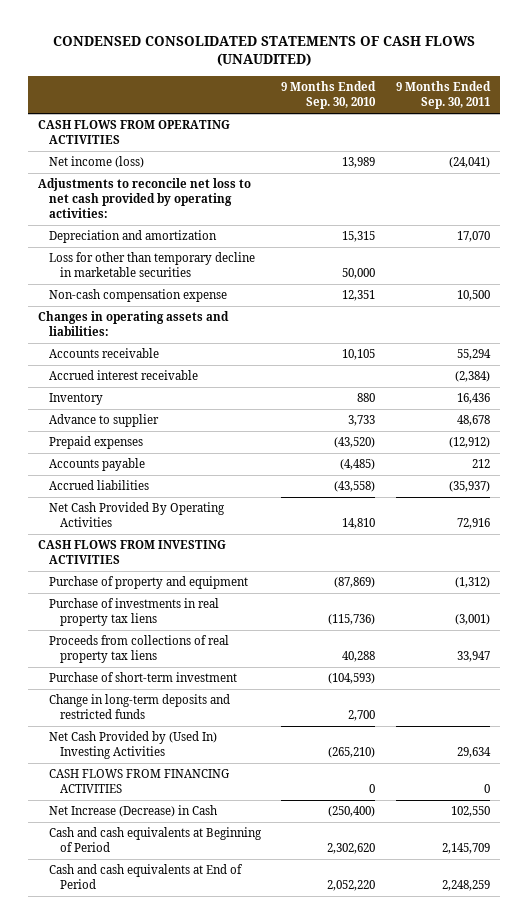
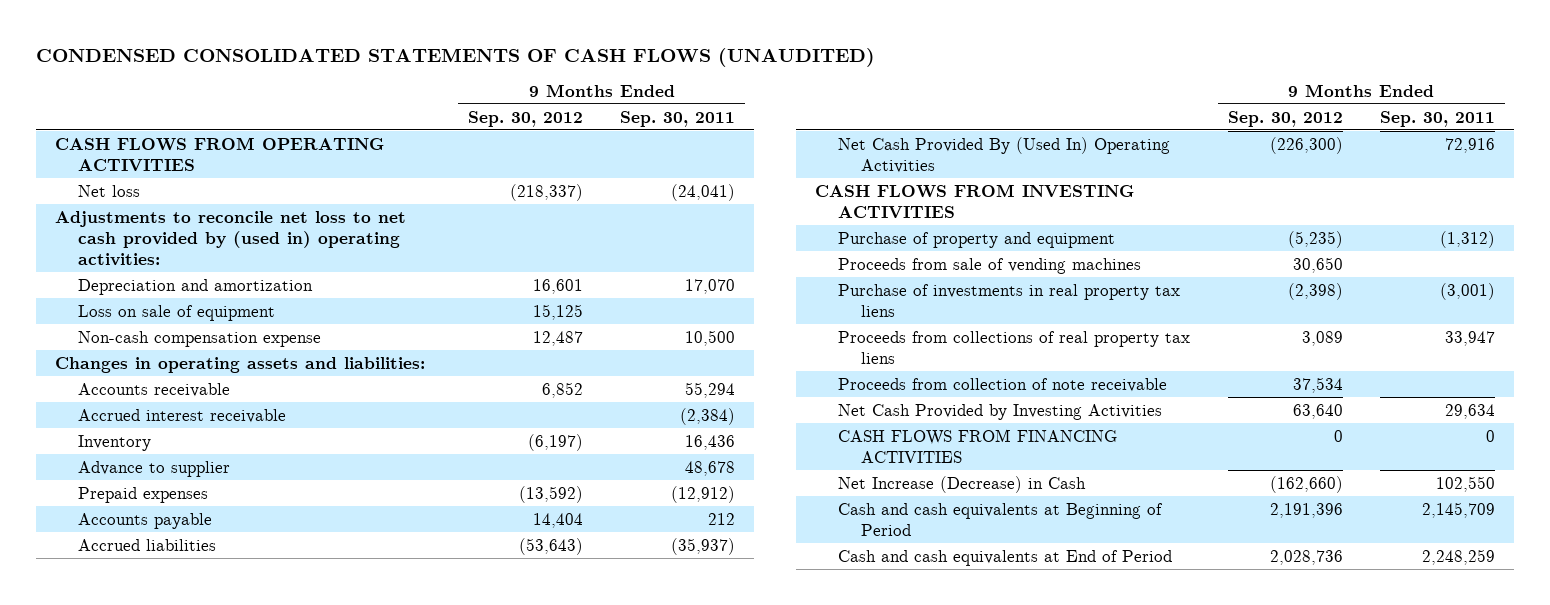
[281,81,377,110] 9 Months Ended Sep. 30, 2010 -> none
none -> [467,110,583,127] Sep. 30, 2012
[49,156,145,169] Net income (loss) -> [77,184,140,197] Net loss
[38,178,252,218] Adjustments to reconcile net loss to net cash provided by operating activities: -> [54,210,406,266] Adjustments to reconcile net loss to net cash provided by (used in) operating activities:
[49,252,256,278] Loss for other than temporary decline in marketable securities -> none
none -> [77,304,275,321] Loss on sale of equipment
[49,502,226,528] Net Cash Provided By Operating Activities -> [837,136,1170,173] Net Cash Provided By (Used In) Operating Activities
none -> [837,257,1141,274] Proceeds from sale of vending machines
[49,672,238,683] Purchase of short-term investment -> none
[49,694,231,720] Change in long-term deposits and restricted funds -> none
none -> [837,377,1167,392] Proceeds from collection of note receivable
[49,731,218,760] Net Cash Provided by (Used In) Investing Activities -> [837,403,1162,420] Net Cash Provided by Investing Activities

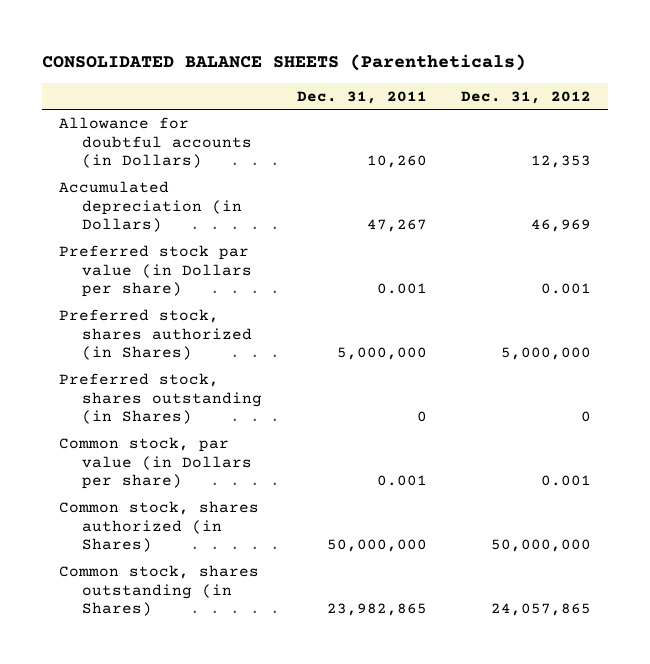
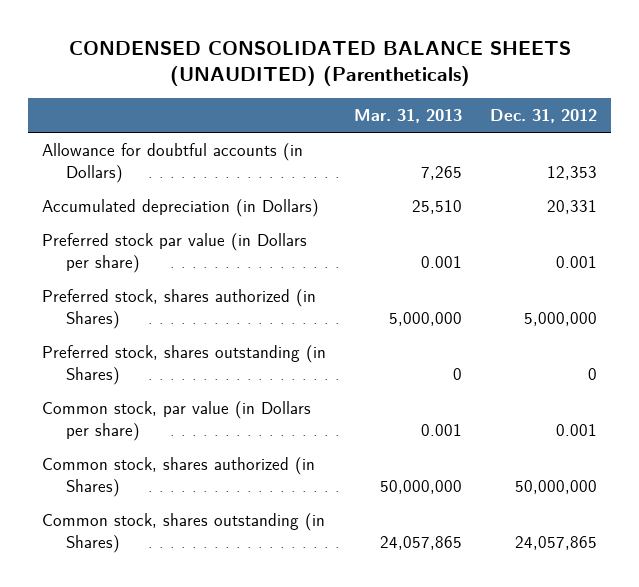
[42,53,527,71] CONSOLIDATED BALANCE SHEETS (Parentheticals) -> [68,40,571,86] CONDENSED CONSOLIDATED BALANCE SHEETS (UNAUDITED) (Parentheticals)
[296,90,427,104] Dec. 31, 2011 -> none
none -> [354,108,463,123] Mar. 31, 2013
[530,219,591,233] 46,969 -> [547,200,598,215] 20,331

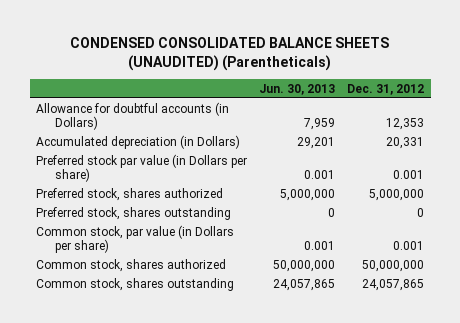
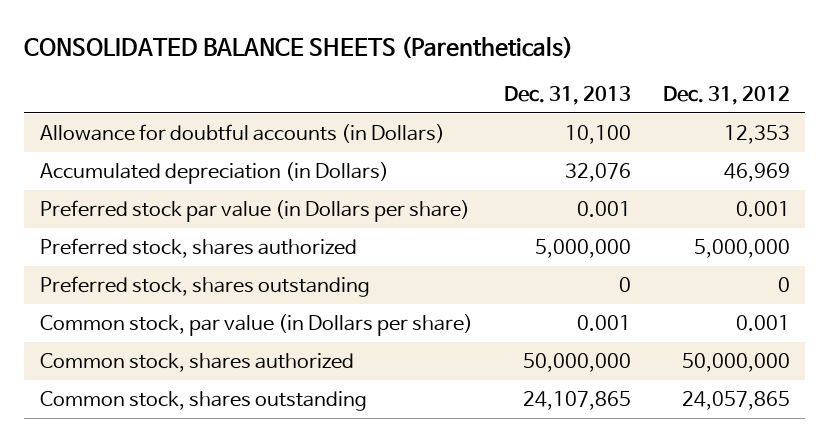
[70,37,390,72] CONDENSED CONSOLIDATED BALANCE SHEETS (UNAUDITED) (Parentheticals) -> [24,36,574,60] CONSOLIDATED BALANCE SHEETS (Parentheticals)
[259,83,336,95] Jun. 30, 2013 -> none
none -> [504,86,632,106] Dec. 31, 2013
[386,136,425,149] 20,331 -> [723,162,790,182] 46,969

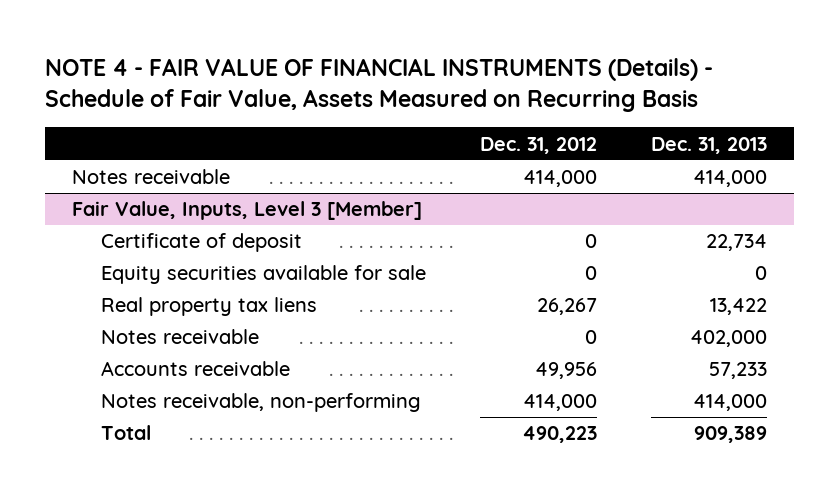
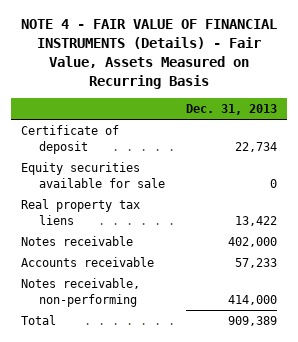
[44,58,713,113] NOTE 4 - FAIR VALUE OF FINANCIAL INSTRUMENTS (Details) - Schedule of Fair Value, Assets Measured on Recurring Basis -> [20,19,277,90] NOTE 4 - FAIR VALUE OF FINANCIAL INSTRUMENTS (Details) - Fair Value, Assets Measured on Recurring Basis
[480,136,598,154] Dec. 31, 2012 -> none
[71,169,230,185] Notes receivable -> none
[71,201,422,221] Fair Value, Inputs, Level 3 [Member] -> none

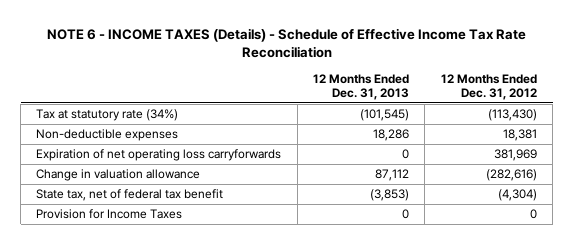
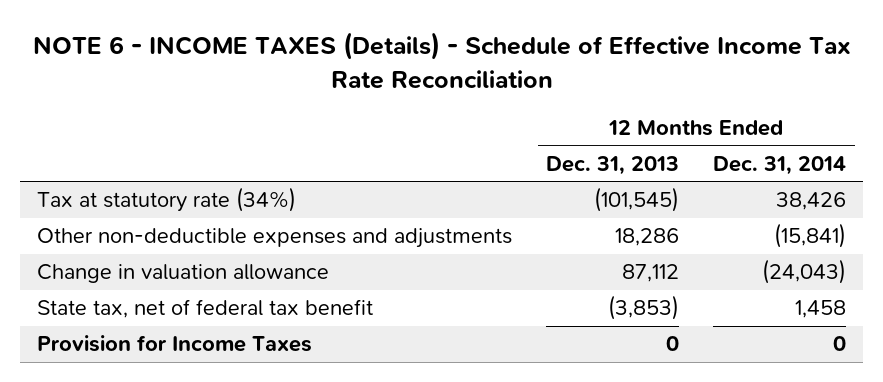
[440,73,537,101] 12 Months Ended Dec. 31, 2012 -> none
none -> [713,155,847,175] Dec. 31, 2014
[36,149,282,162] Expiration of net operating loss carryforwards -> none
[36,129,179,142] Non-deductible expenses -> [36,228,512,249] Other non-deductible expenses and adjustments

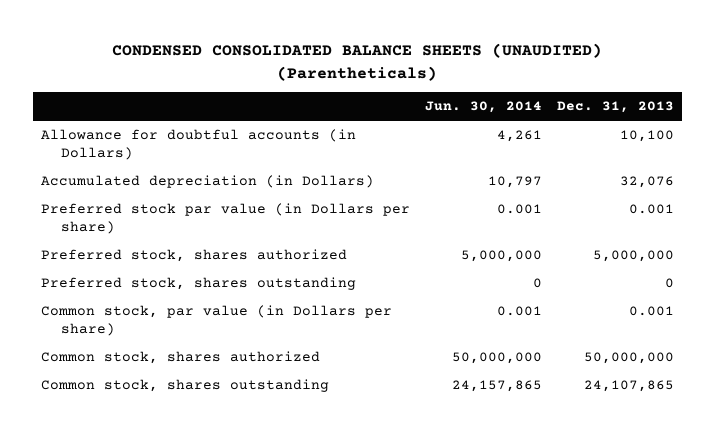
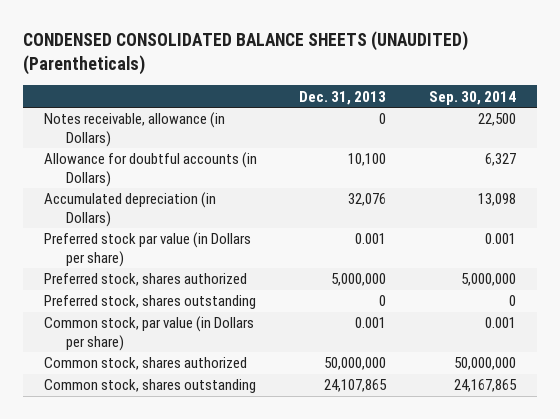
[424,101,542,114] Jun. 30, 2014 -> none
none -> [428,90,516,105] Sep. 30, 2014
none -> [44,112,226,147] Notes receivable, allowance (in Dollars)

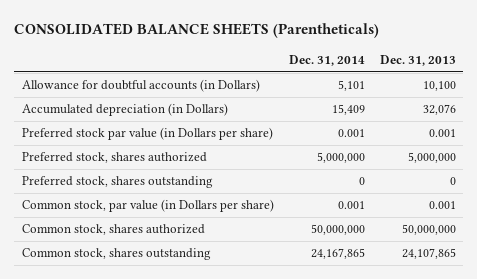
[22,31,468,76] CONDENSED CONSOLIDATED BALANCE SHEETS (UNAUDITED) (Parentheticals) -> [14,23,380,39] CONSOLIDATED BALANCE SHEETS (Parentheticals)
[428,90,516,105] Sep. 30, 2014 -> none
none -> [288,54,365,66] Dec. 31, 2014
[44,112,226,147] Notes receivable, allowance (in Dollars) -> none

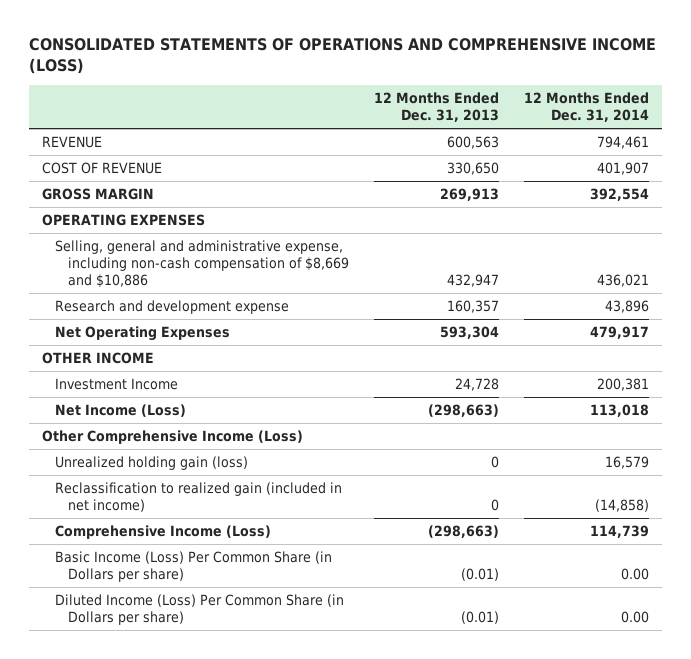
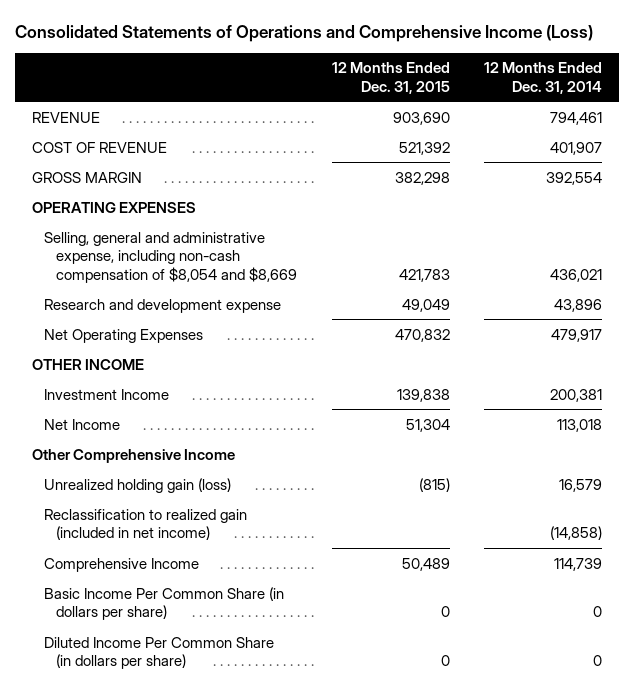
[29,38,657,75] CONSOLIDATED STATEMENTS OF OPERATIONS AND COMPREHENSIVE INCOME (LOSS) -> [14,24,593,42] Consolidated Statements of Operations and Comprehensive Income (Loss)
[373,92,499,122] 12 Months Ended Dec. 31, 2013 -> none
none -> [331,62,450,94] 12 Months Ended Dec. 31, 2015
[54,240,349,288] Selling, general and administrative expense, including non-cash compensation of $8,669 and $10,886 -> [43,231,298,283] Selling, general and administrative expense, including non-cash compensation of $8,054 and $8,669
[54,404,186,418] Net Income (Loss) -> [43,418,120,430] Net Income
[41,430,303,445] Other Comprehensive Income (Loss) -> [31,448,235,463] Other Comprehensive Income
[54,525,271,540] Comprehensive Income (Loss) -> [43,557,199,572] Comprehensive Income
[54,551,332,582] Basic Income (Loss) Per Common Share (in Dollars per share) -> [43,586,284,621] Basic Income Per Common Share (in dollars per share)
[621,567,650,580] 0.00 -> [592,606,602,618] 0
[54,594,344,625] Diluted Income (Loss) Per Common Share (in Dollars per share) -> [43,636,274,670] Diluted Income Per Common Share (in dollars per share)
[621,610,650,623] 0.00 -> [592,655,602,667] 0

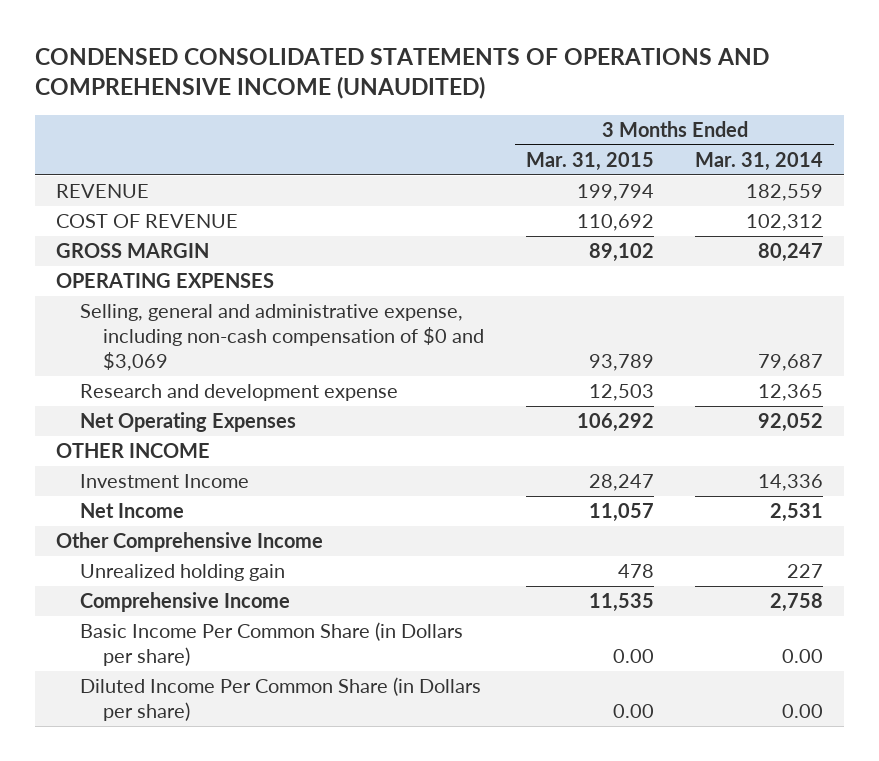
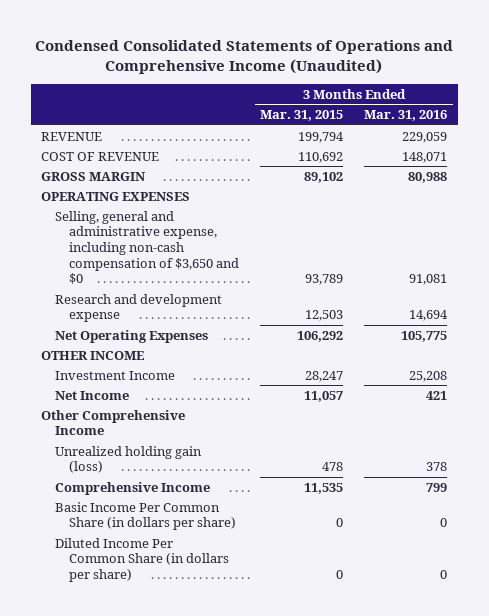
[35,48,770,100] CONDENSED CONSOLIDATED STATEMENTS OF OPERATIONS AND COMPREHENSIVE INCOME (UNAUDITED) -> [35,39,454,75] Condensed Consolidated Statements of Operations and Comprehensive Income (Unaudited)
[695,151,824,171] Mar. 31, 2014 -> none
none -> [364,110,448,122] Mar. 31, 2016
[79,303,485,371] Selling, general and administrative expense, including non-cash compensation of $0 and $3,069 -> [55,210,240,285] Selling, general and administrative expense, including non-cash compensation of $3,650 and $0
[79,563,285,581] Unrealized holding gain -> [55,445,203,474] Unrealized holding gain (loss)
[79,621,463,666] Basic Income Per Common Share (in Dollars per share) -> [55,501,237,531] Basic Income Per Common Share (in dollars per share)
[612,648,654,663] 0.00 -> [336,518,344,528] 0
[79,676,481,721] Diluted Income Per Common Share (in Dollars per share) -> [55,537,230,583] Diluted Income Per Common Share (in dollars per share)
[612,703,654,718] 0.00 -> [336,570,344,580] 0

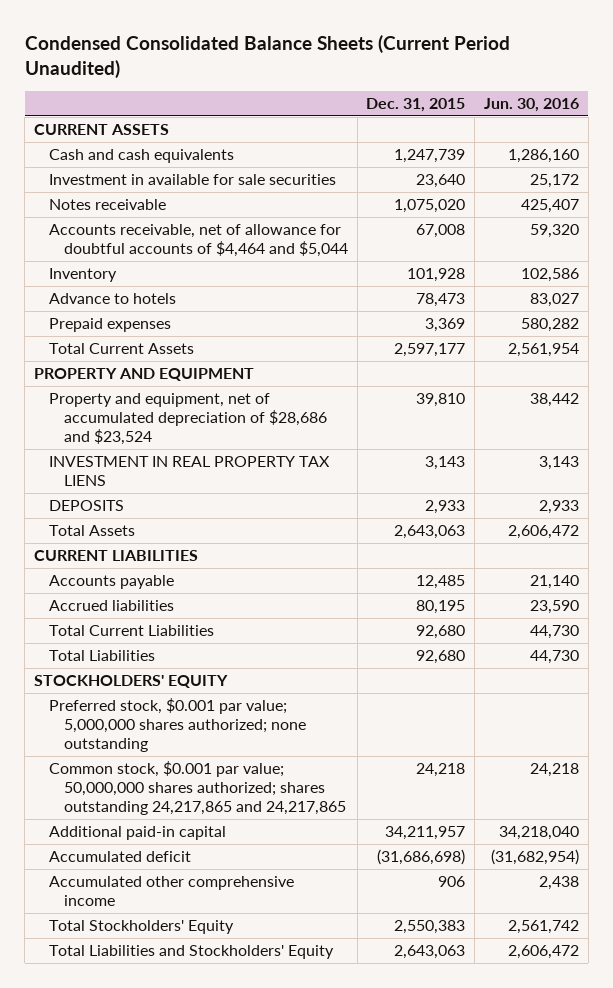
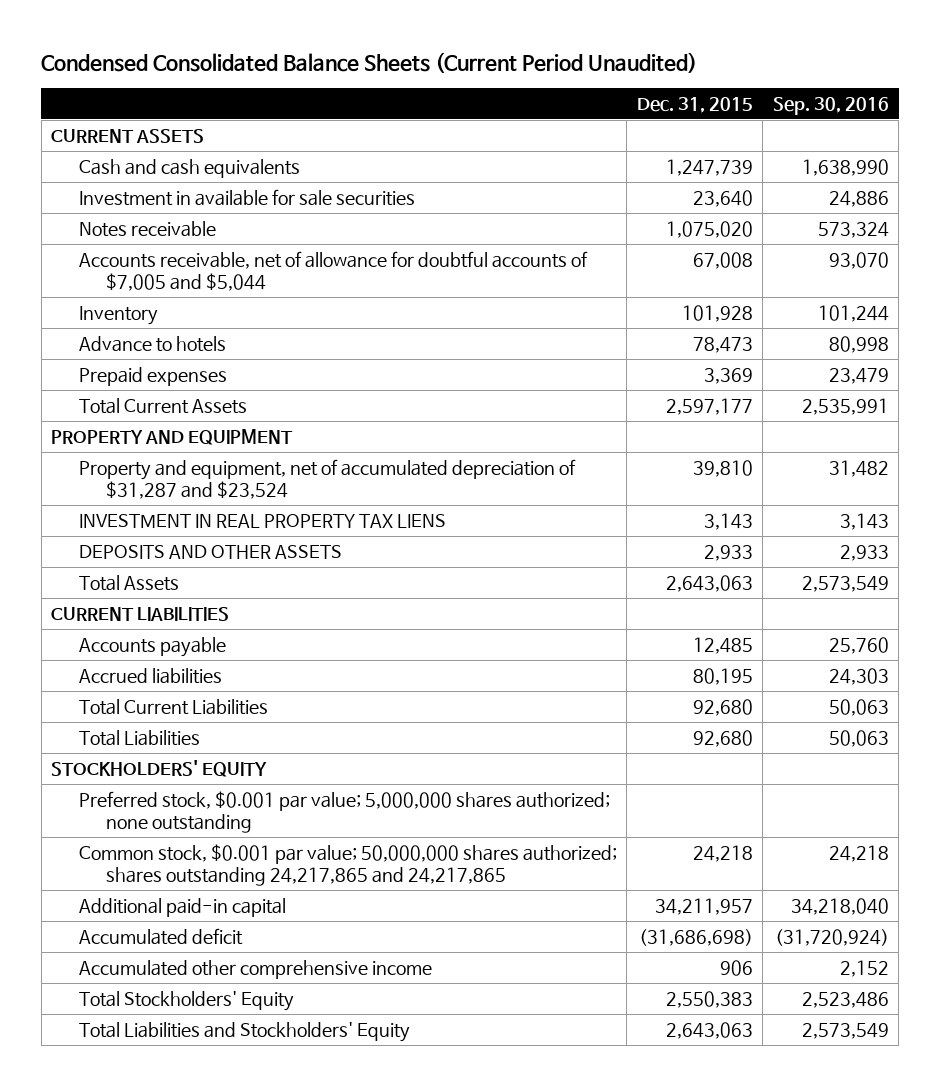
[483,98,579,113] Jun. 30, 2016 -> none
none -> [772,96,889,115] Sep. 30, 2016
[49,224,348,258] Accounts receivable, net of allowance for doubtful accounts of $4,464 and $5,044 -> [78,251,588,292] Accounts receivable, net of allowance for doubtful accounts of $7,005 and $5,044
[49,393,327,446] Property and equipment, net of accumulated depreciation of $28,686 and $23,524 -> [78,459,576,500] Property and equipment, net of accumulated depreciation of $31,287 and $23,524
[49,500,125,512] DEPOSITS -> [78,545,342,560] DEPOSITS AND OTHER ASSETS

